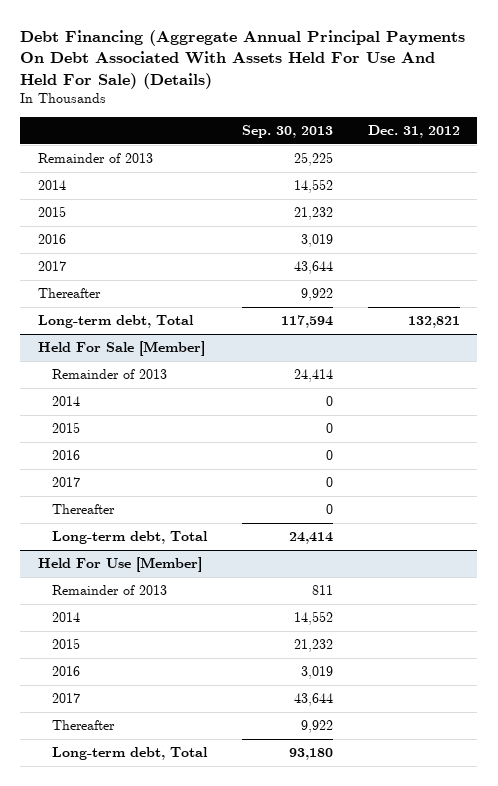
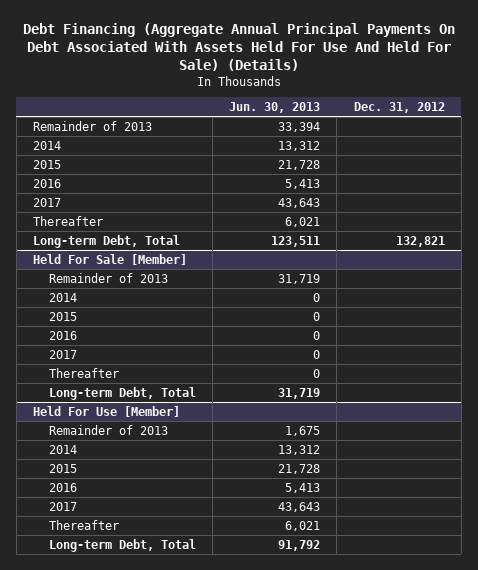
[241,125,333,139] Sep. 30, 2013 -> none
none -> [229,102,321,114] Jun. 30, 2013
[37,315,194,329] Long-term debt, Total -> [32,234,180,248] Long-term Debt, Total
[51,531,208,545] Long-term debt, Total -> [48,386,196,400] Long-term Debt, Total
[51,747,208,761] Long-term debt, Total -> [48,538,196,552] Long-term Debt, Total

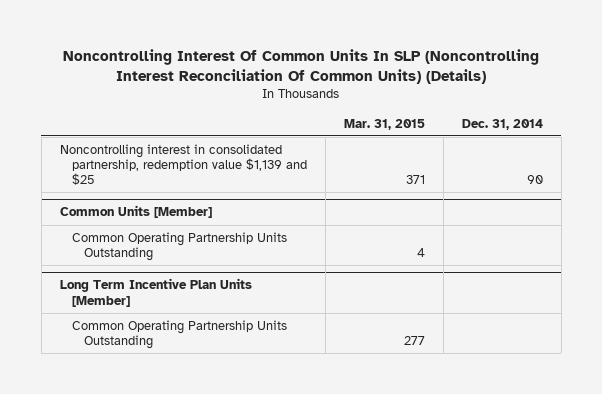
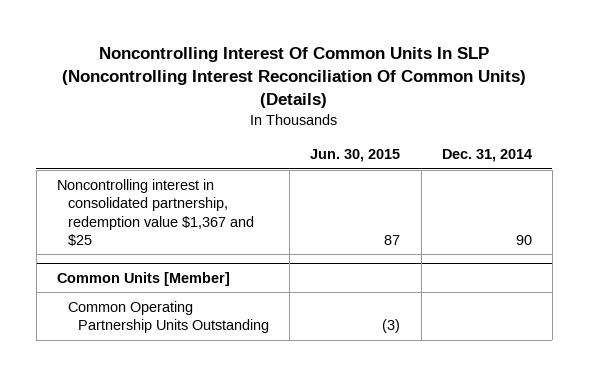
[343,118,425,130] Mar. 31, 2015 -> none
none -> [310,149,401,163] Jun. 30, 2015
[59,143,307,186] Noncontrolling interest in consolidated partnership, redemption value $1,139 and $25 -> [57,178,254,246] Noncontrolling interest in consolidated partnership, redemption value $1,367 and $25
[59,278,252,307] Long Term Incentive Plan Units [Member] -> none
[71,319,287,350] Common Operating Partnership Units Outstanding -> none

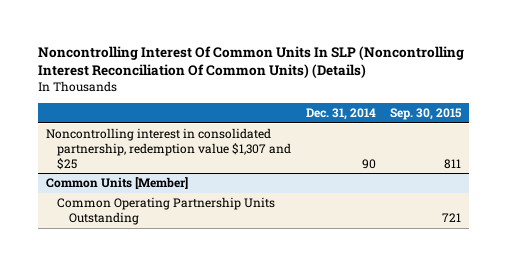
[310,149,401,163] Jun. 30, 2015 -> none
none -> [390,108,463,121] Sep. 30, 2015
[57,178,254,246] Noncontrolling interest in consolidated partnership, redemption value $1,367 and $25 -> [45,128,292,170] Noncontrolling interest in consolidated partnership, redemption value $1,307 and $25

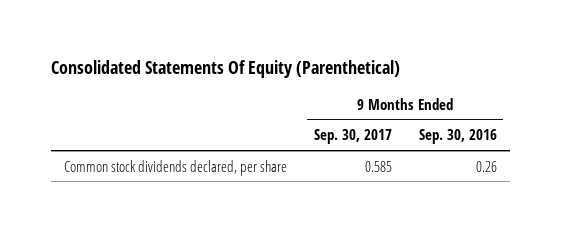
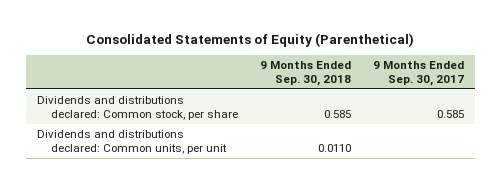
[50,60,400,79] Consolidated Statements Of Equity (Parenthetical) -> [86,32,415,47] Consolidated Statements of Equity (Parenthetical)
[418,129,497,145] Sep. 30, 2016 -> none
none -> [260,61,352,87] 9 Months Ended Sep. 30, 2018
[64,159,288,176] Common stock dividends declared, per share -> [36,95,239,121] Dividends and distributions declared: Common stock, per share
none -> [36,129,228,155] Dividends and distributions declared: Common units, per unit

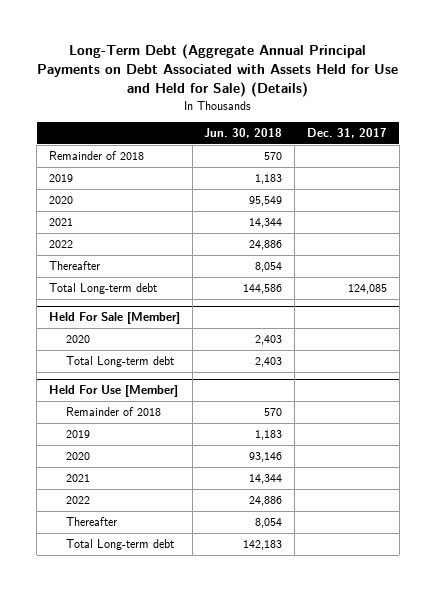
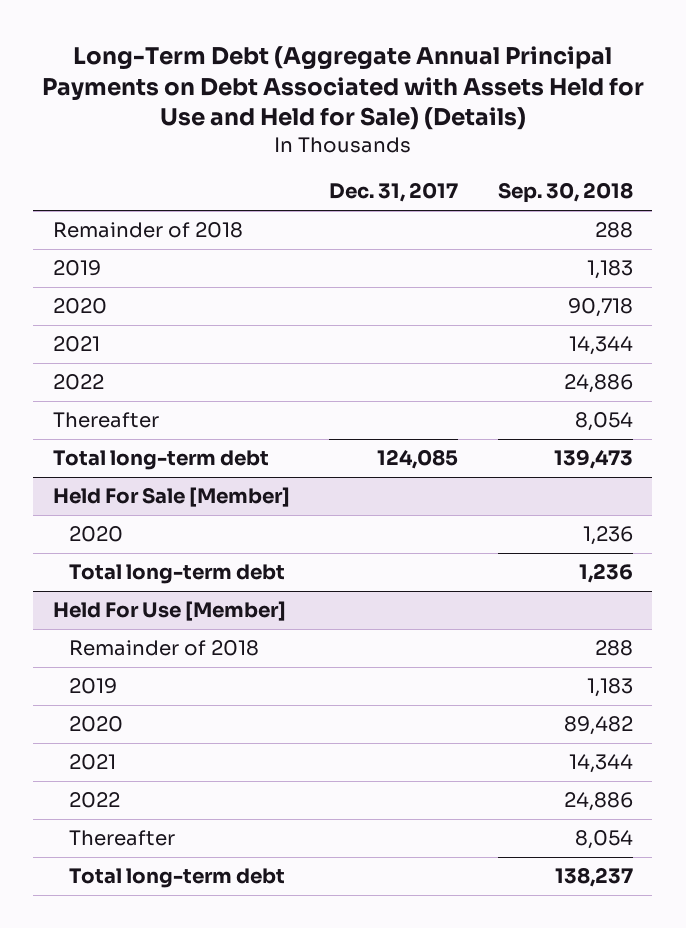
[204,128,283,139] Jun. 30, 2018 -> none
none -> [497,182,633,204] Sep. 30, 2018
[48,283,157,295] Total Long-term debt -> [52,450,269,471] Total long-term debt
[65,356,174,368] Total Long-term debt -> [69,564,286,585] Total long-term debt
[65,539,174,551] Total Long-term debt -> [69,868,286,889] Total long-term debt

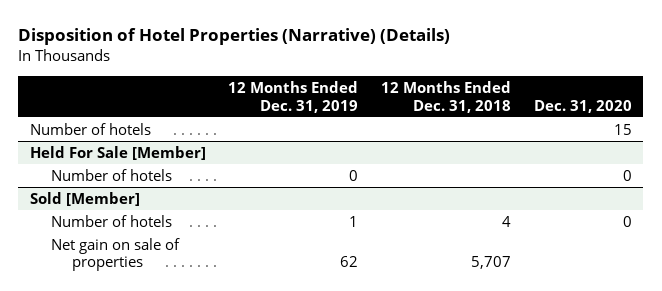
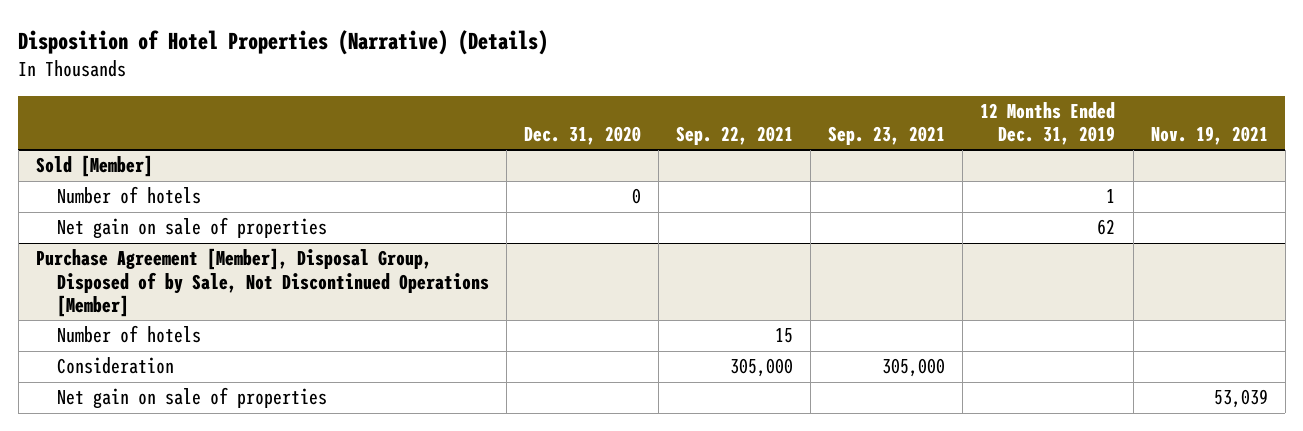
[381,81,512,113] 12 Months Ended Dec. 31, 2018 -> none
none -> [676,126,794,146] Sep. 22, 2021
none -> [828,126,946,146] Sep. 23, 2021
none -> [1150,126,1268,146] Nov. 19, 2021
[29,122,151,135] Number of hotels -> none
[29,145,206,160] Held For Sale [Member] -> none
[50,168,172,181] Number of hotels -> none
none -> [35,248,489,317] Purchase Agreement [Member], Disposal Group, Disposed of by Sale, Not Discontinued Operations [Member]
none -> [56,325,201,344] Number of hotels
none -> [56,357,174,375] Consideration
none -> [56,387,327,410] Net gain on sale of properties

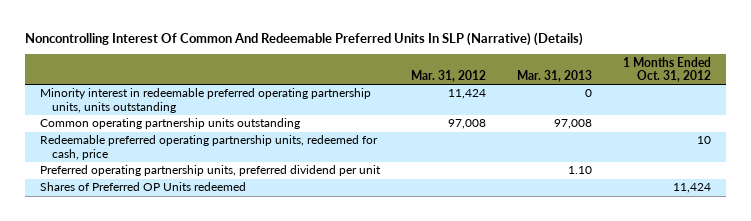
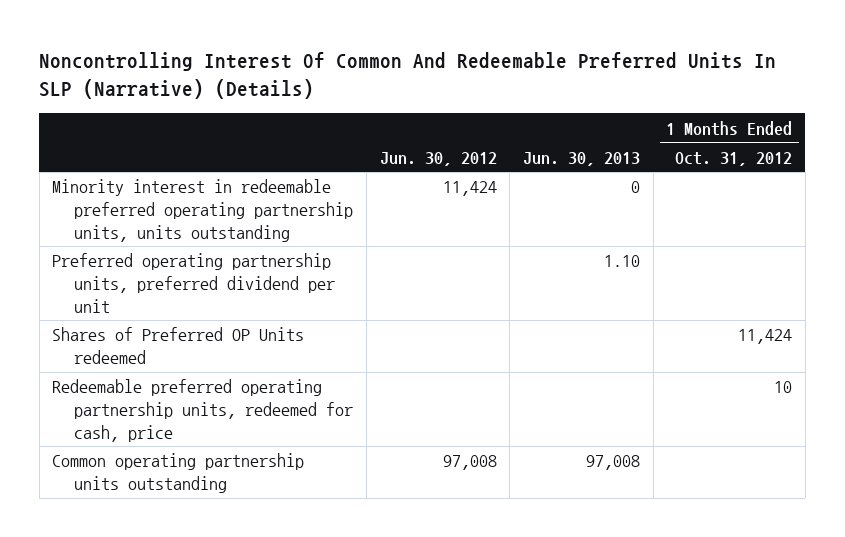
[411,70,487,83] Mar. 31, 2012 -> none
[516,70,592,83] Mar. 31, 2013 -> none
none -> [379,151,497,166] Jun. 30, 2012
none -> [523,151,641,166] Jun. 30, 2013
[40,135,379,161] Redeemable preferred operating partnership units, redeemed for cash, price -> [52,379,354,442] Redeemable preferred operating partnership units, redeemed for cash, price
[40,118,301,130] Common operating partnership units outstanding -> [52,453,305,493] Common operating partnership units outstanding

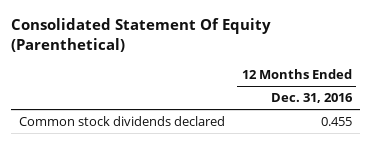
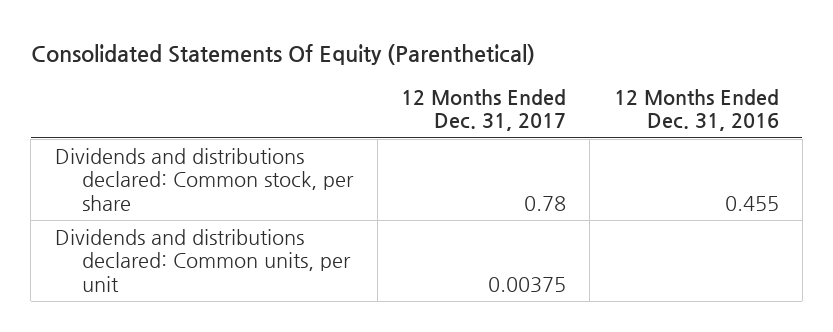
[10,18,271,53] Consolidated Statement Of Equity (Parenthetical) -> [30,43,535,65] Consolidated Statements Of Equity (Parenthetical)
none -> [401,89,567,132] 12 Months Ended Dec. 31, 2017
[18,116,225,127] Common stock dividends declared -> [54,148,355,211] Dividends and distributions declared: Common stock, per share
none -> [54,229,352,292] Dividends and distributions declared: Common units, per unit

